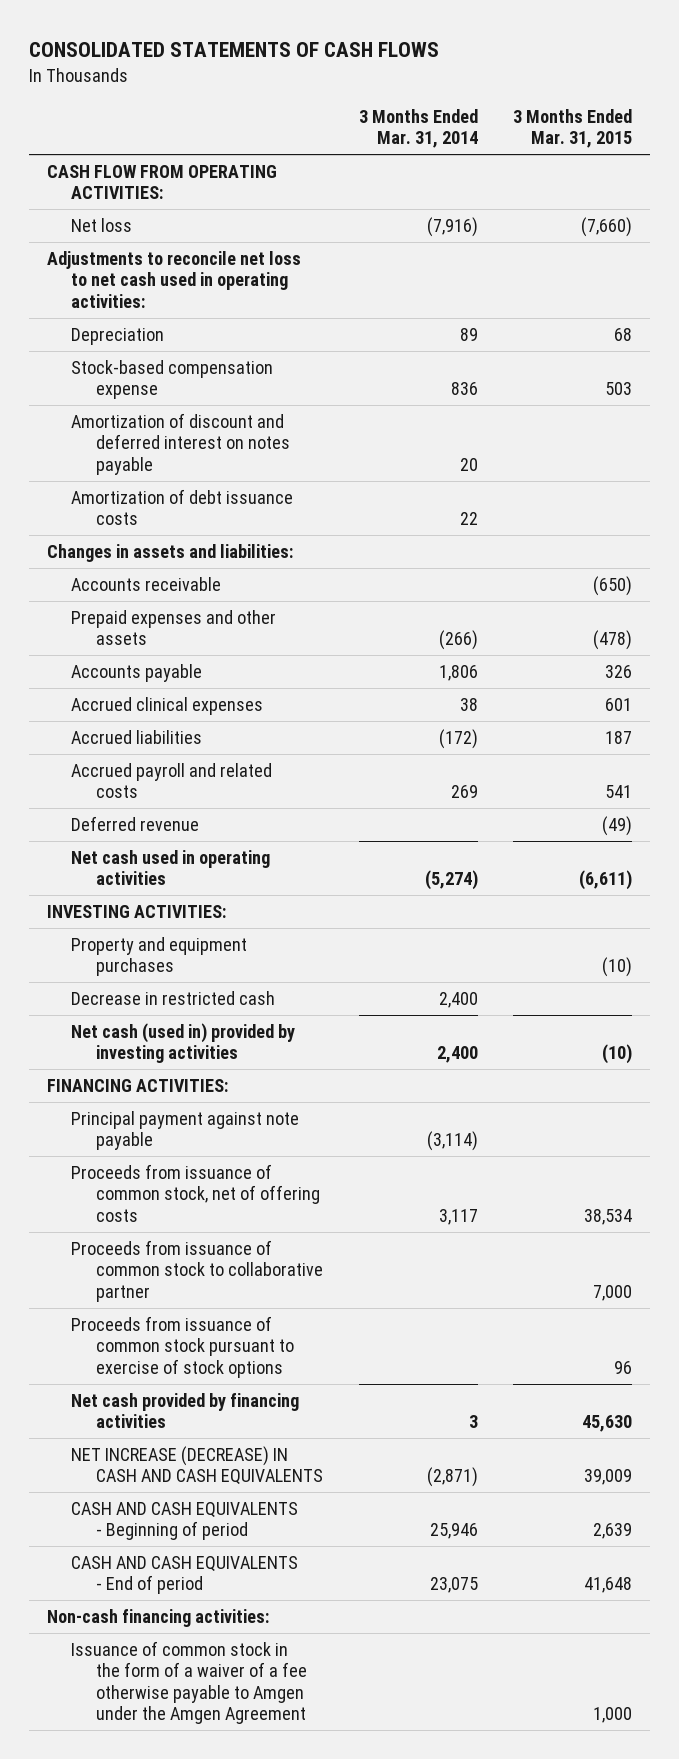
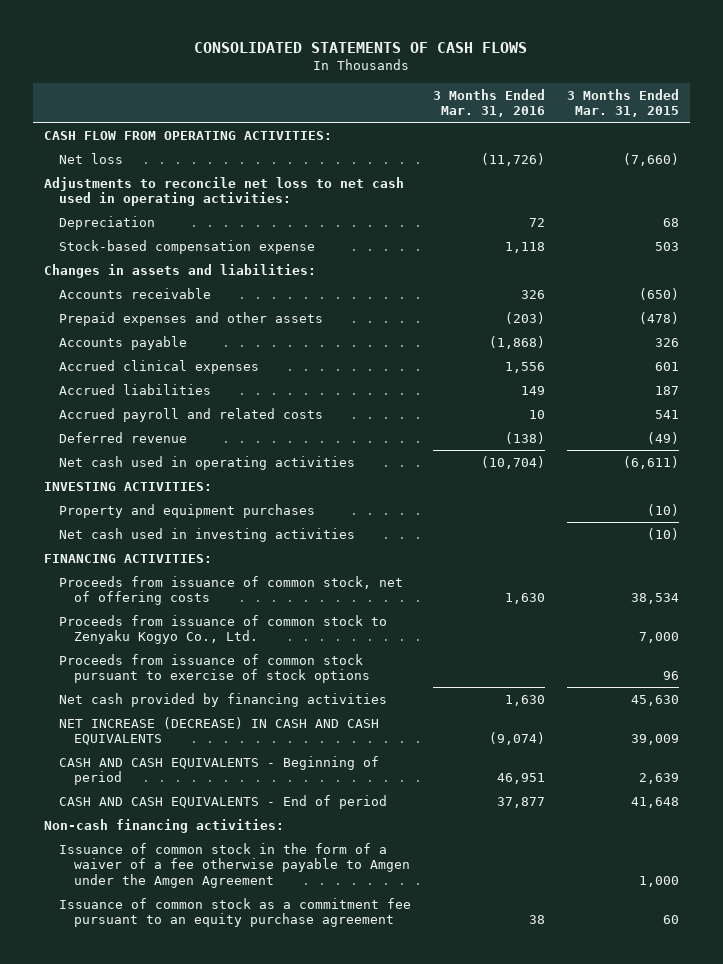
[358,108,478,149] 3 Months Ended Mar. 31, 2014 -> none
none -> [432,88,545,118] 3 Months Ended Mar. 31, 2016
[71,412,291,475] Amortization of discount and deferred interest on notes payable -> none
[71,488,294,526] Amortization of debt issuance costs -> none
[71,990,276,1005] Decrease in restricted cash -> none
[71,1022,296,1064] Net cash (used in) provided by investing activities -> [58,527,355,542] Net cash used in investing activities
[71,1110,300,1151] Principal payment against note payable -> none
[71,1239,324,1302] Proceeds from issuance of common stock to collaborative partner -> [58,614,387,645] Proceeds from issuance of common stock to Zenyaku Kogyo Co., Ltd.
none -> [58,897,411,928] Issuance of common stock as a commitment fee pursuant to an equity purchase agreement

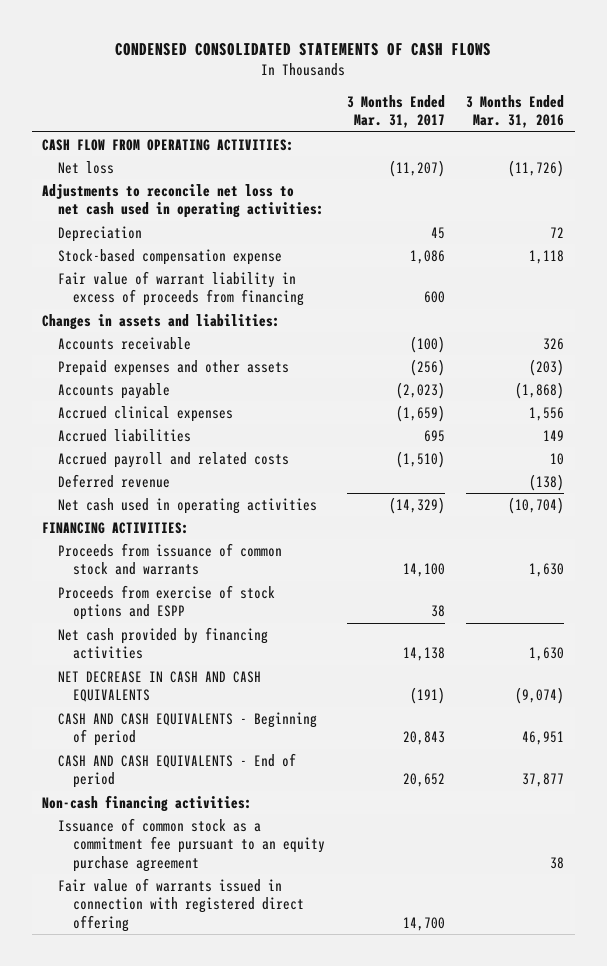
[194,41,528,53] CONSOLIDATED STATEMENTS OF CASH FLOWS -> [115,42,492,56] CONDENSED CONSOLIDATED STATEMENTS OF CASH FLOWS
[566,88,679,118] 3 Months Ended Mar. 31, 2015 -> none
none -> [346,94,445,129] 3 Months Ended Mar. 31, 2017
none -> [57,270,305,307] Fair value of warrant liability in excess of proceeds from financing
[43,481,212,491] INVESTING ACTIVITIES: -> none
[58,503,315,518] Property and equipment purchases -> none
[58,527,355,542] Net cash used in investing activities -> none
[58,614,387,645] Proceeds from issuance of common stock to Zenyaku Kogyo Co., Ltd. -> none
[58,575,403,606] Proceeds from issuance of common stock, net of offering costs -> [57,542,282,576] Proceeds from issuance of common stock and warrants
[58,653,370,684] Proceeds from issuance of common stock pursuant to exercise of stock options -> [57,584,275,621] Proceeds from exercise of stock options and ESPP
[58,716,379,746] NET INCREASE (DECREASE) IN CASH AND CASH EQUIVALENTS -> [57,670,261,703] NET DECREASE IN CASH AND CASH EQUIVALENTS
[58,842,410,888] Issuance of common stock in the form of a waiver of a fee otherwise payable to Amgen under the Amgen Agreement -> none
none -> [57,877,305,932] Fair value of warrants issued in connection with registered direct offering

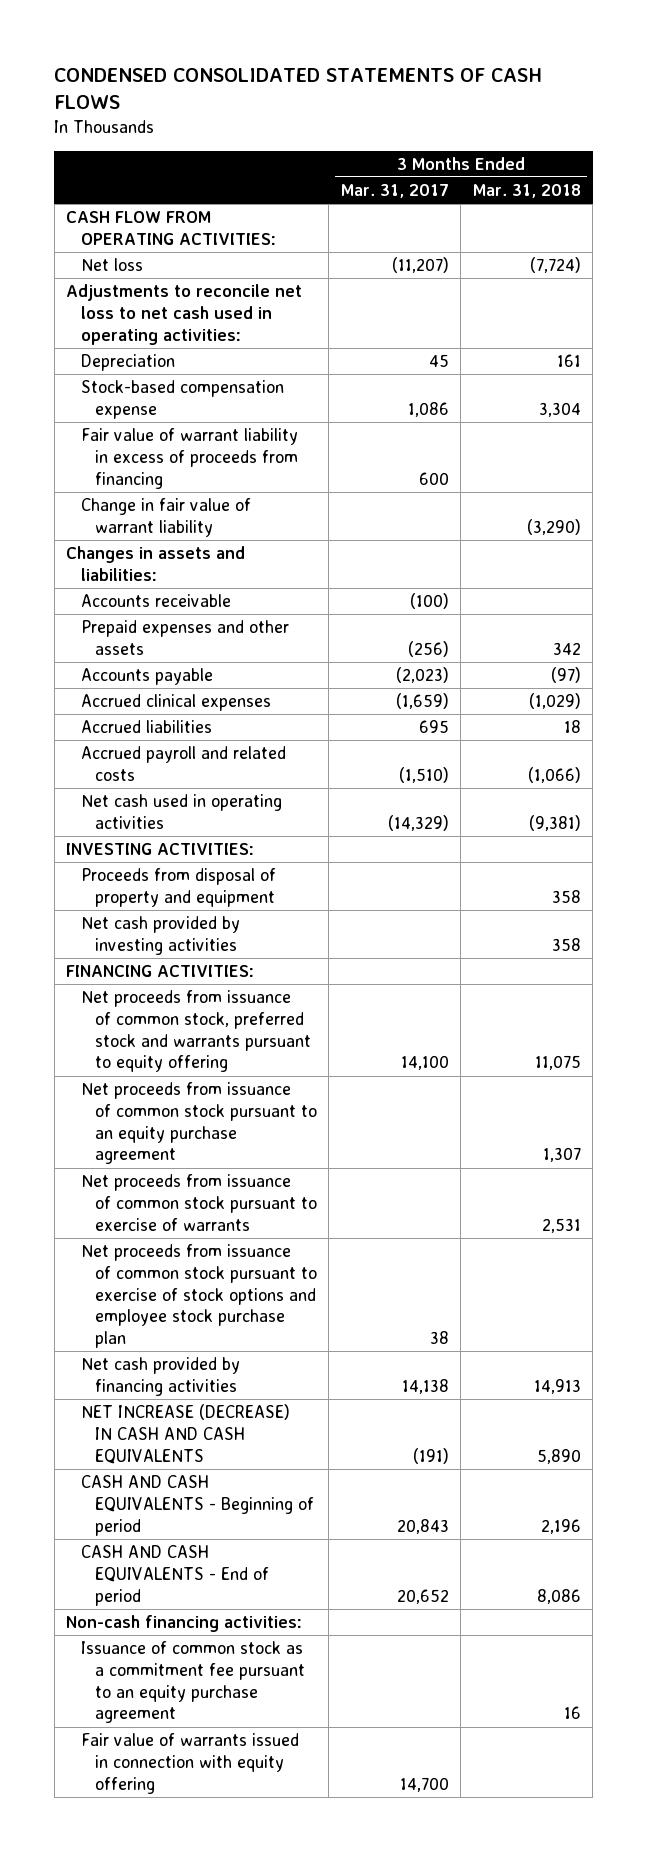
[466,94,565,129] 3 Months Ended Mar. 31, 2016 -> none
none -> [472,184,581,199] Mar. 31, 2018
none -> [80,498,251,537] Change in fair value of warrant liability
[57,473,170,488] Deferred revenue -> none
none -> [66,843,255,856] INVESTING ACTIVITIES:
none -> [80,868,276,907] Proceeds from disposal of property and equipment
none -> [80,916,240,955] Net cash provided by investing activities
[57,542,282,576] Proceeds from issuance of common stock and warrants -> [80,990,312,1073] Net proceeds from issuance of common stock, preferred stock and warrants pursuant to equity offering
none -> [80,1082,318,1165] Net proceeds from issuance of common stock pursuant to an equity purchase agreement
none -> [80,1174,318,1231] Net proceeds from issuance of common stock pursuant to exercise of warrants
[57,584,275,621] Proceeds from exercise of stock options and ESPP -> [80,1244,318,1349] Net proceeds from issuance of common stock pursuant to exercise of stock options and employee stock purchase plan
[57,670,261,703] NET DECREASE IN CASH AND CASH EQUIVALENTS -> [80,1404,290,1464] NET INCREASE (DECREASE) IN CASH AND CASH EQUIVALENTS
[57,877,305,932] Fair value of warrants issued in connection with registered direct offering -> [80,1733,299,1794] Fair value of warrants issued in connection with equity offering

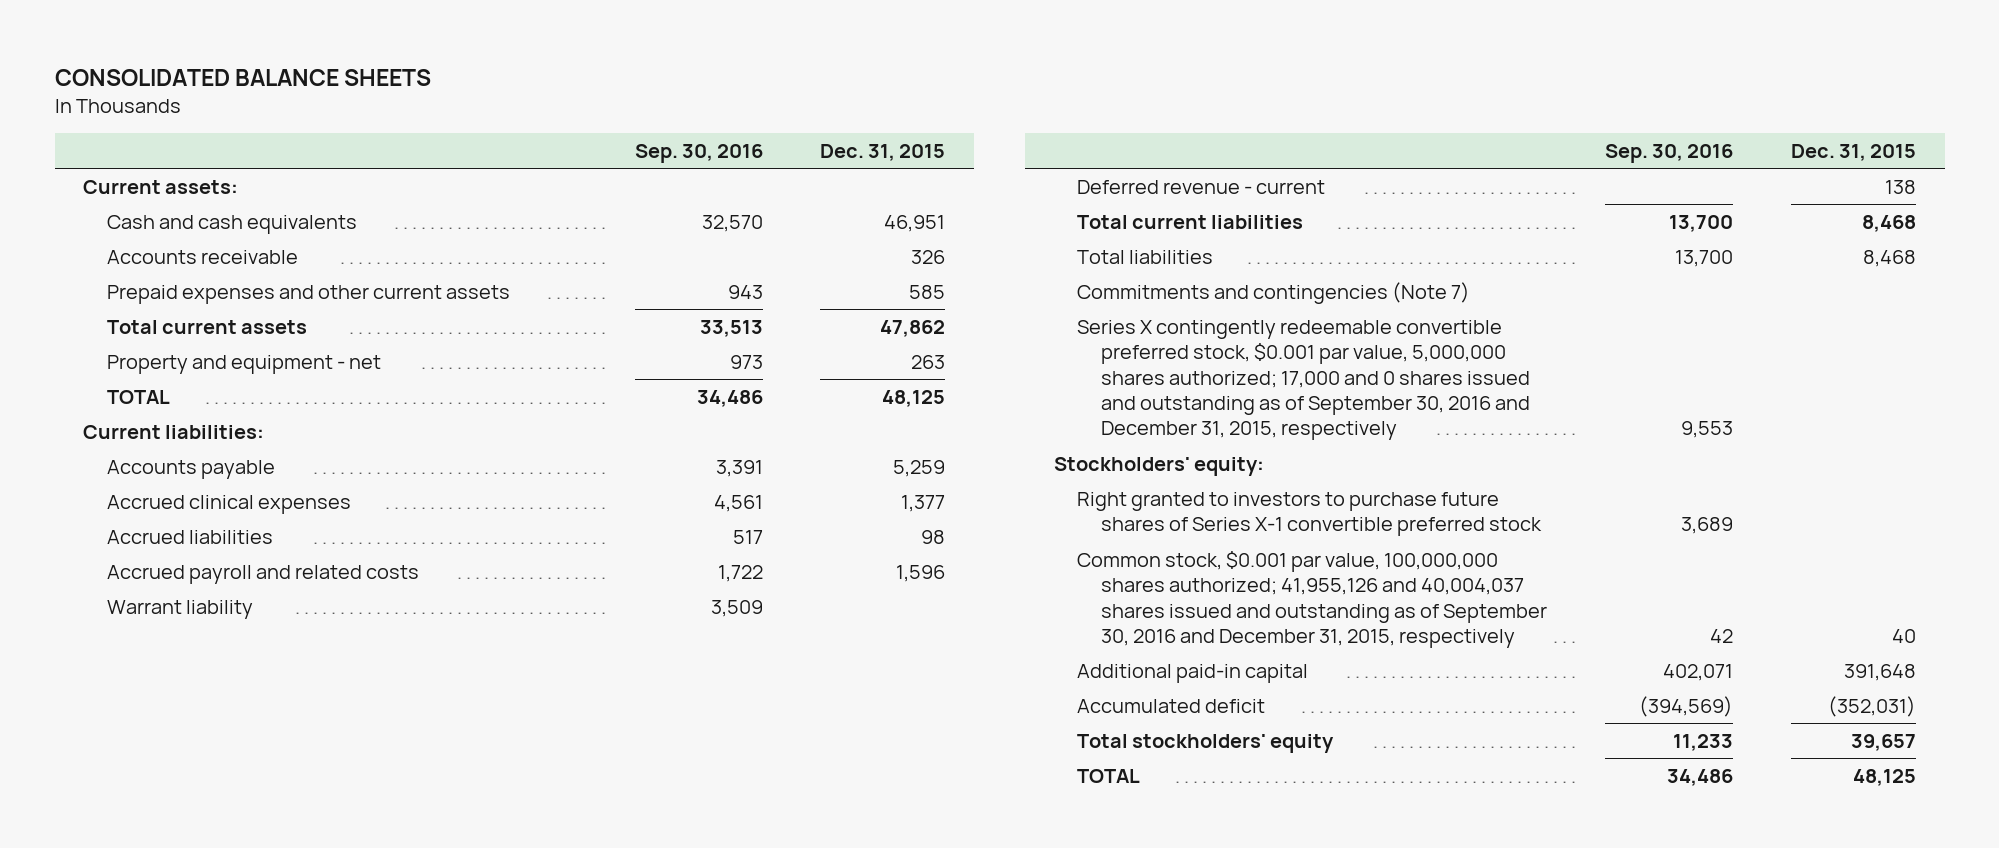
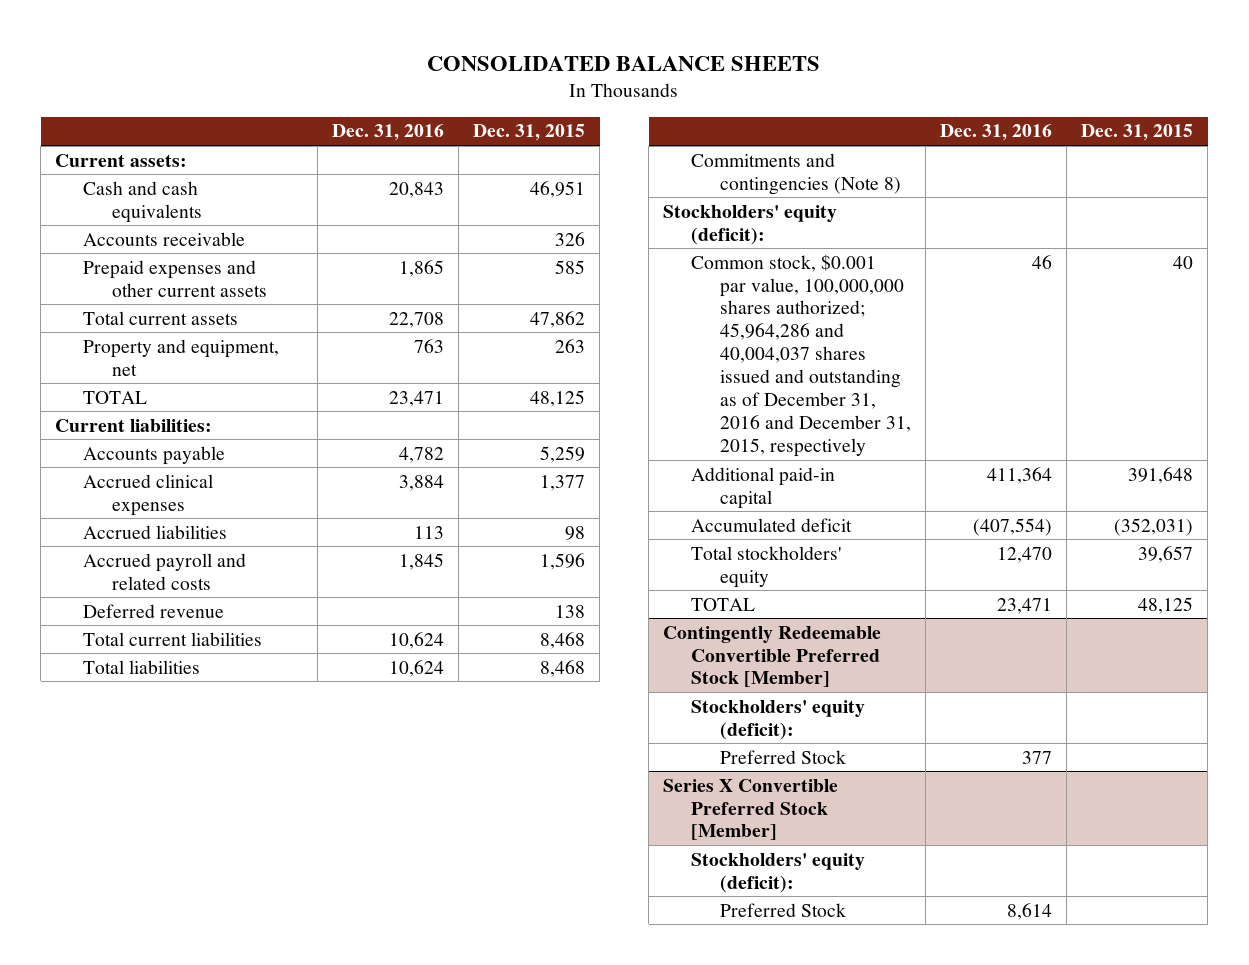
[634,144,763,164] Sep. 30, 2016 -> none
none -> [331,124,444,142] Dec. 31, 2016
[107,355,382,375] Property and equipment - net -> [83,338,280,376] Property and equipment, net
[107,600,254,620] Warrant liability -> none
[1077,180,1326,195] Deferred revenue - current -> [83,603,225,618] Deferred revenue
[1077,320,1530,441] Series X contingently redeemable convertible preferred stock, $0.001 par value, 5,000,000 shares authorized; 17,000 and 0 shares issued and outstanding as of September 30, 2016 and December 31, 2015, respectively -> none
[1077,492,1542,537] Right granted to investors to purchase future shares of Series X-1 convertible preferred stock -> none
[1077,282,1471,305] Commitments and contingencies (Note 7) -> [691,152,901,195] Commitments and contingencies (Note 8)
[1053,457,1264,477] Stockholders' equity: -> [663,204,838,245] Stockholders' equity (deficit):
[1077,551,1547,648] Common stock, $0.001 par value, 100,000,000 shares authorized; 41,955,126 and 40,004,037 shares issued and outstanding as of September 30, 2016 and December 31, 2015, respectively -> [691,253,911,457] Common stock, $0.001 par value, 100,000,000 shares authorized; 45,964,286 and 40,004,037 shares issued and outstanding as of December 31, 2016 and December 31, 2015, respectively
none -> [663,625,882,688] Contingently Redeemable Convertible Preferred Stock [Member]
none -> [691,699,866,740] Stockholders' equity (deficit):
none -> [719,749,846,764] Preferred Stock
none -> [663,778,839,841] Series X Convertible Preferred Stock [Member]
none -> [691,852,866,893] Stockholders' equity (deficit):
none -> [719,902,846,917] Preferred Stock

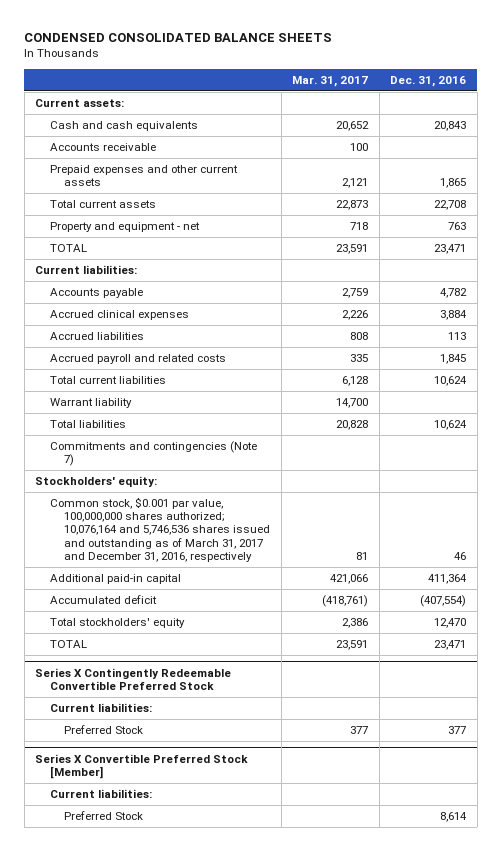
[427,55,821,71] CONSOLIDATED BALANCE SHEETS -> [24,32,333,42] CONDENSED CONSOLIDATED BALANCE SHEETS
[473,124,586,142] Dec. 31, 2015 -> none
none -> [292,75,369,87] Mar. 31, 2017
[83,338,280,376] Property and equipment, net -> [49,221,200,232] Property and equipment - net
[83,603,225,618] Deferred revenue -> none
none -> [49,397,132,408] Warrant liability
[691,152,901,195] Commitments and contingencies (Note 8) -> [49,440,257,467] Commitments and contingencies (Note 7)
[663,204,838,245] Stockholders' equity (deficit): -> [35,475,158,487] Stockholders' equity:
[691,253,911,457] Common stock, $0.001 par value, 100,000,000 shares authorized; 45,964,286 and 40,004,037 shares issued and outstanding as of December 31, 2016 and December 31, 2015, respectively -> [49,496,271,562] Common stock, $0.001 par value, 100,000,000 shares authorized; 10,076,164 and 5,746,536 shares issued and outstanding as of March 31, 2017 and December 31, 2016, respectively
[691,699,866,740] Stockholders' equity (deficit): -> none
[663,625,882,688] Contingently Redeemable Convertible Preferred Stock [Member] -> [35,667,232,690] Series X Contingently Redeemable Convertible Preferred Stock
none -> [49,702,152,712] Current liabilities:
[691,852,866,893] Stockholders' equity (deficit): -> none
none -> [49,788,152,798] Current liabilities:

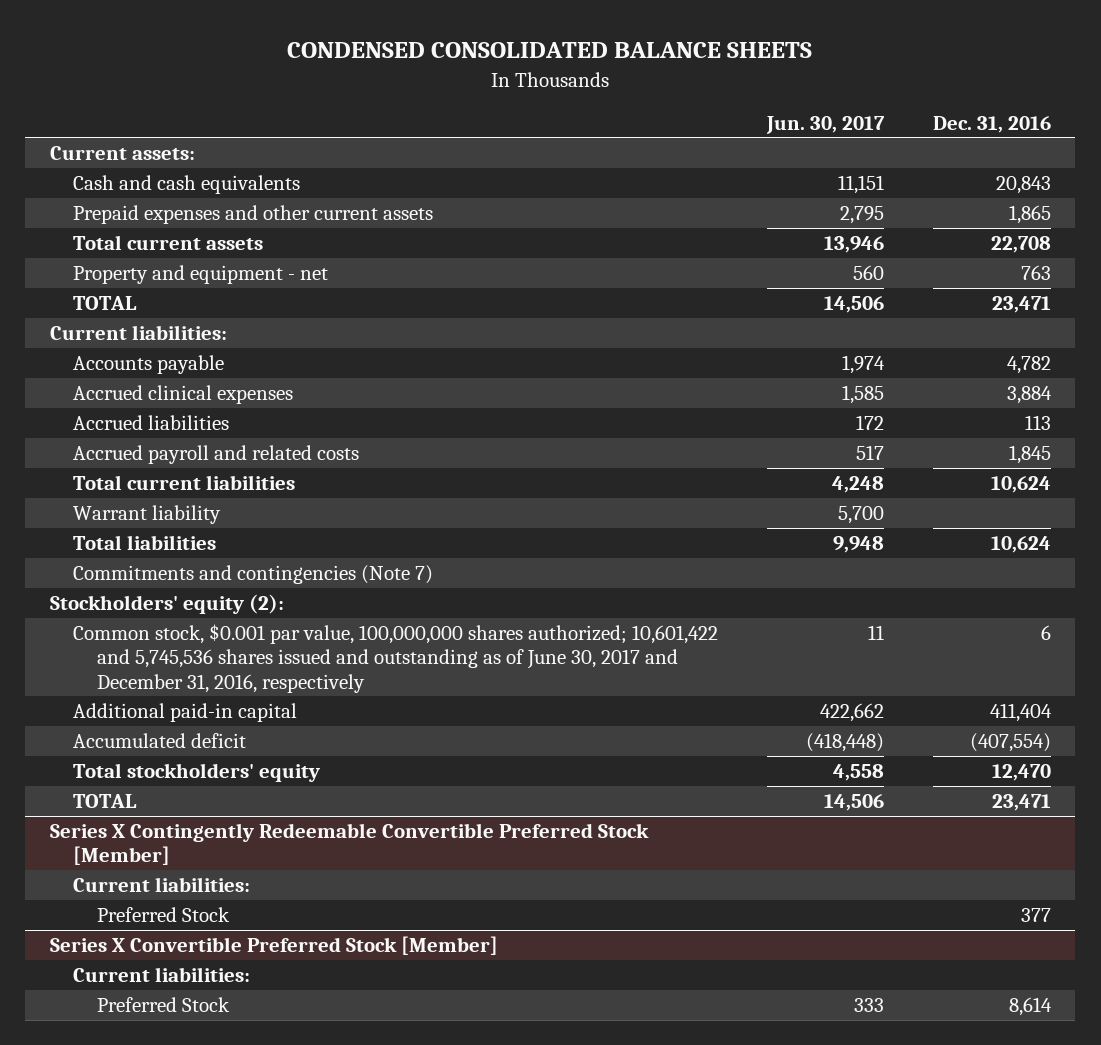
[292,75,369,87] Mar. 31, 2017 -> none
none -> [766,115,886,134] Jun. 30, 2017
[49,142,156,151] Accounts receivable -> none
[35,475,158,487] Stockholders' equity: -> [49,593,284,614] Stockholders' equity (2):
[49,496,271,562] Common stock, $0.001 par value, 100,000,000 shares authorized; 10,076,164 and 5,746,536 shares issued and outstanding as of March 31, 2017 and December 31, 2016, respectively -> [73,623,719,693] Common stock, $0.001 par value, 100,000,000 shares authorized; 10,601,422 and 5,745,536 shares issued and outstanding as of June 30, 2017 and December 31, 2016, respectively
[454,551,467,560] 46 -> [1040,624,1051,640] 6
[428,573,468,584] 411,364 -> [989,702,1052,722] 411,404
[35,667,232,690] Series X Contingently Redeemable Convertible Preferred Stock -> [49,822,649,866] Series X Contingently Redeemable Convertible Preferred Stock [Member]

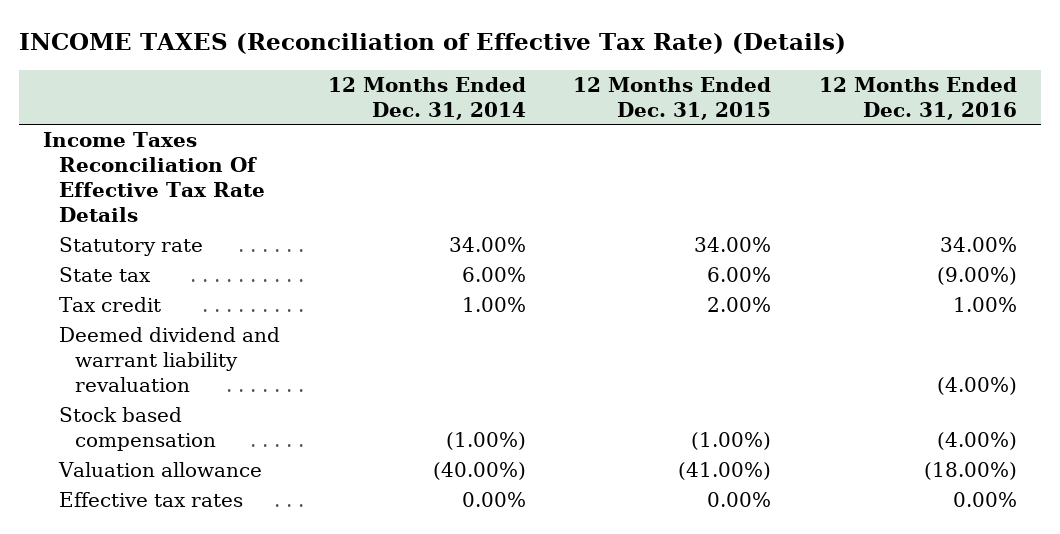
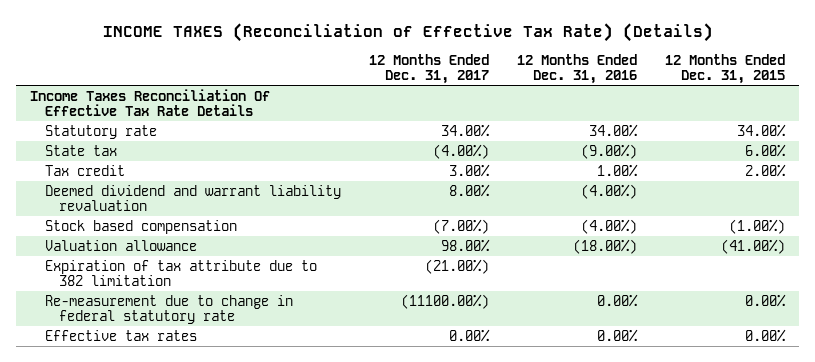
[327,76,526,120] 12 Months Ended Dec. 31, 2014 -> none
none -> [368,53,489,85] 12 Months Ended Dec. 31, 2017
none -> [44,259,317,286] Expiration of tax attribute due to 382 limitation
none -> [44,294,293,324] Re-measurement due to change in federal statutory rate

